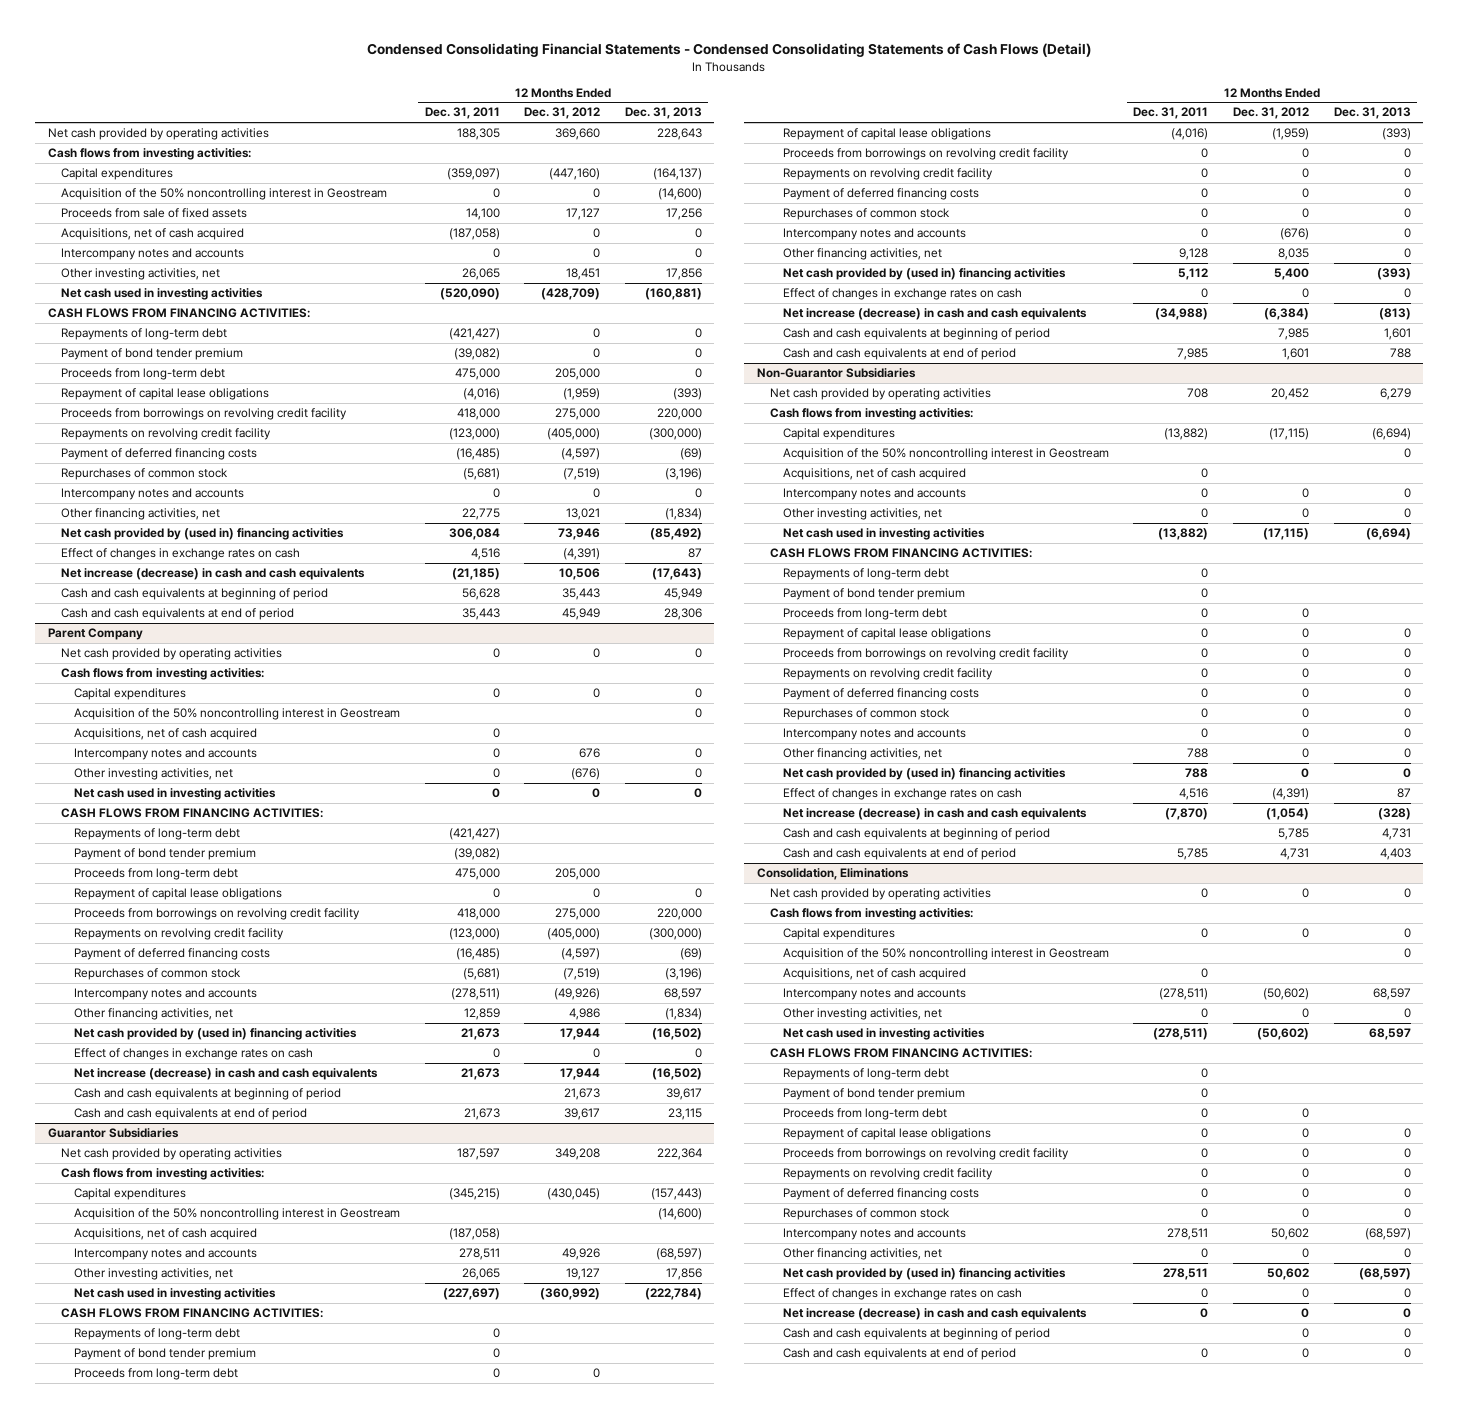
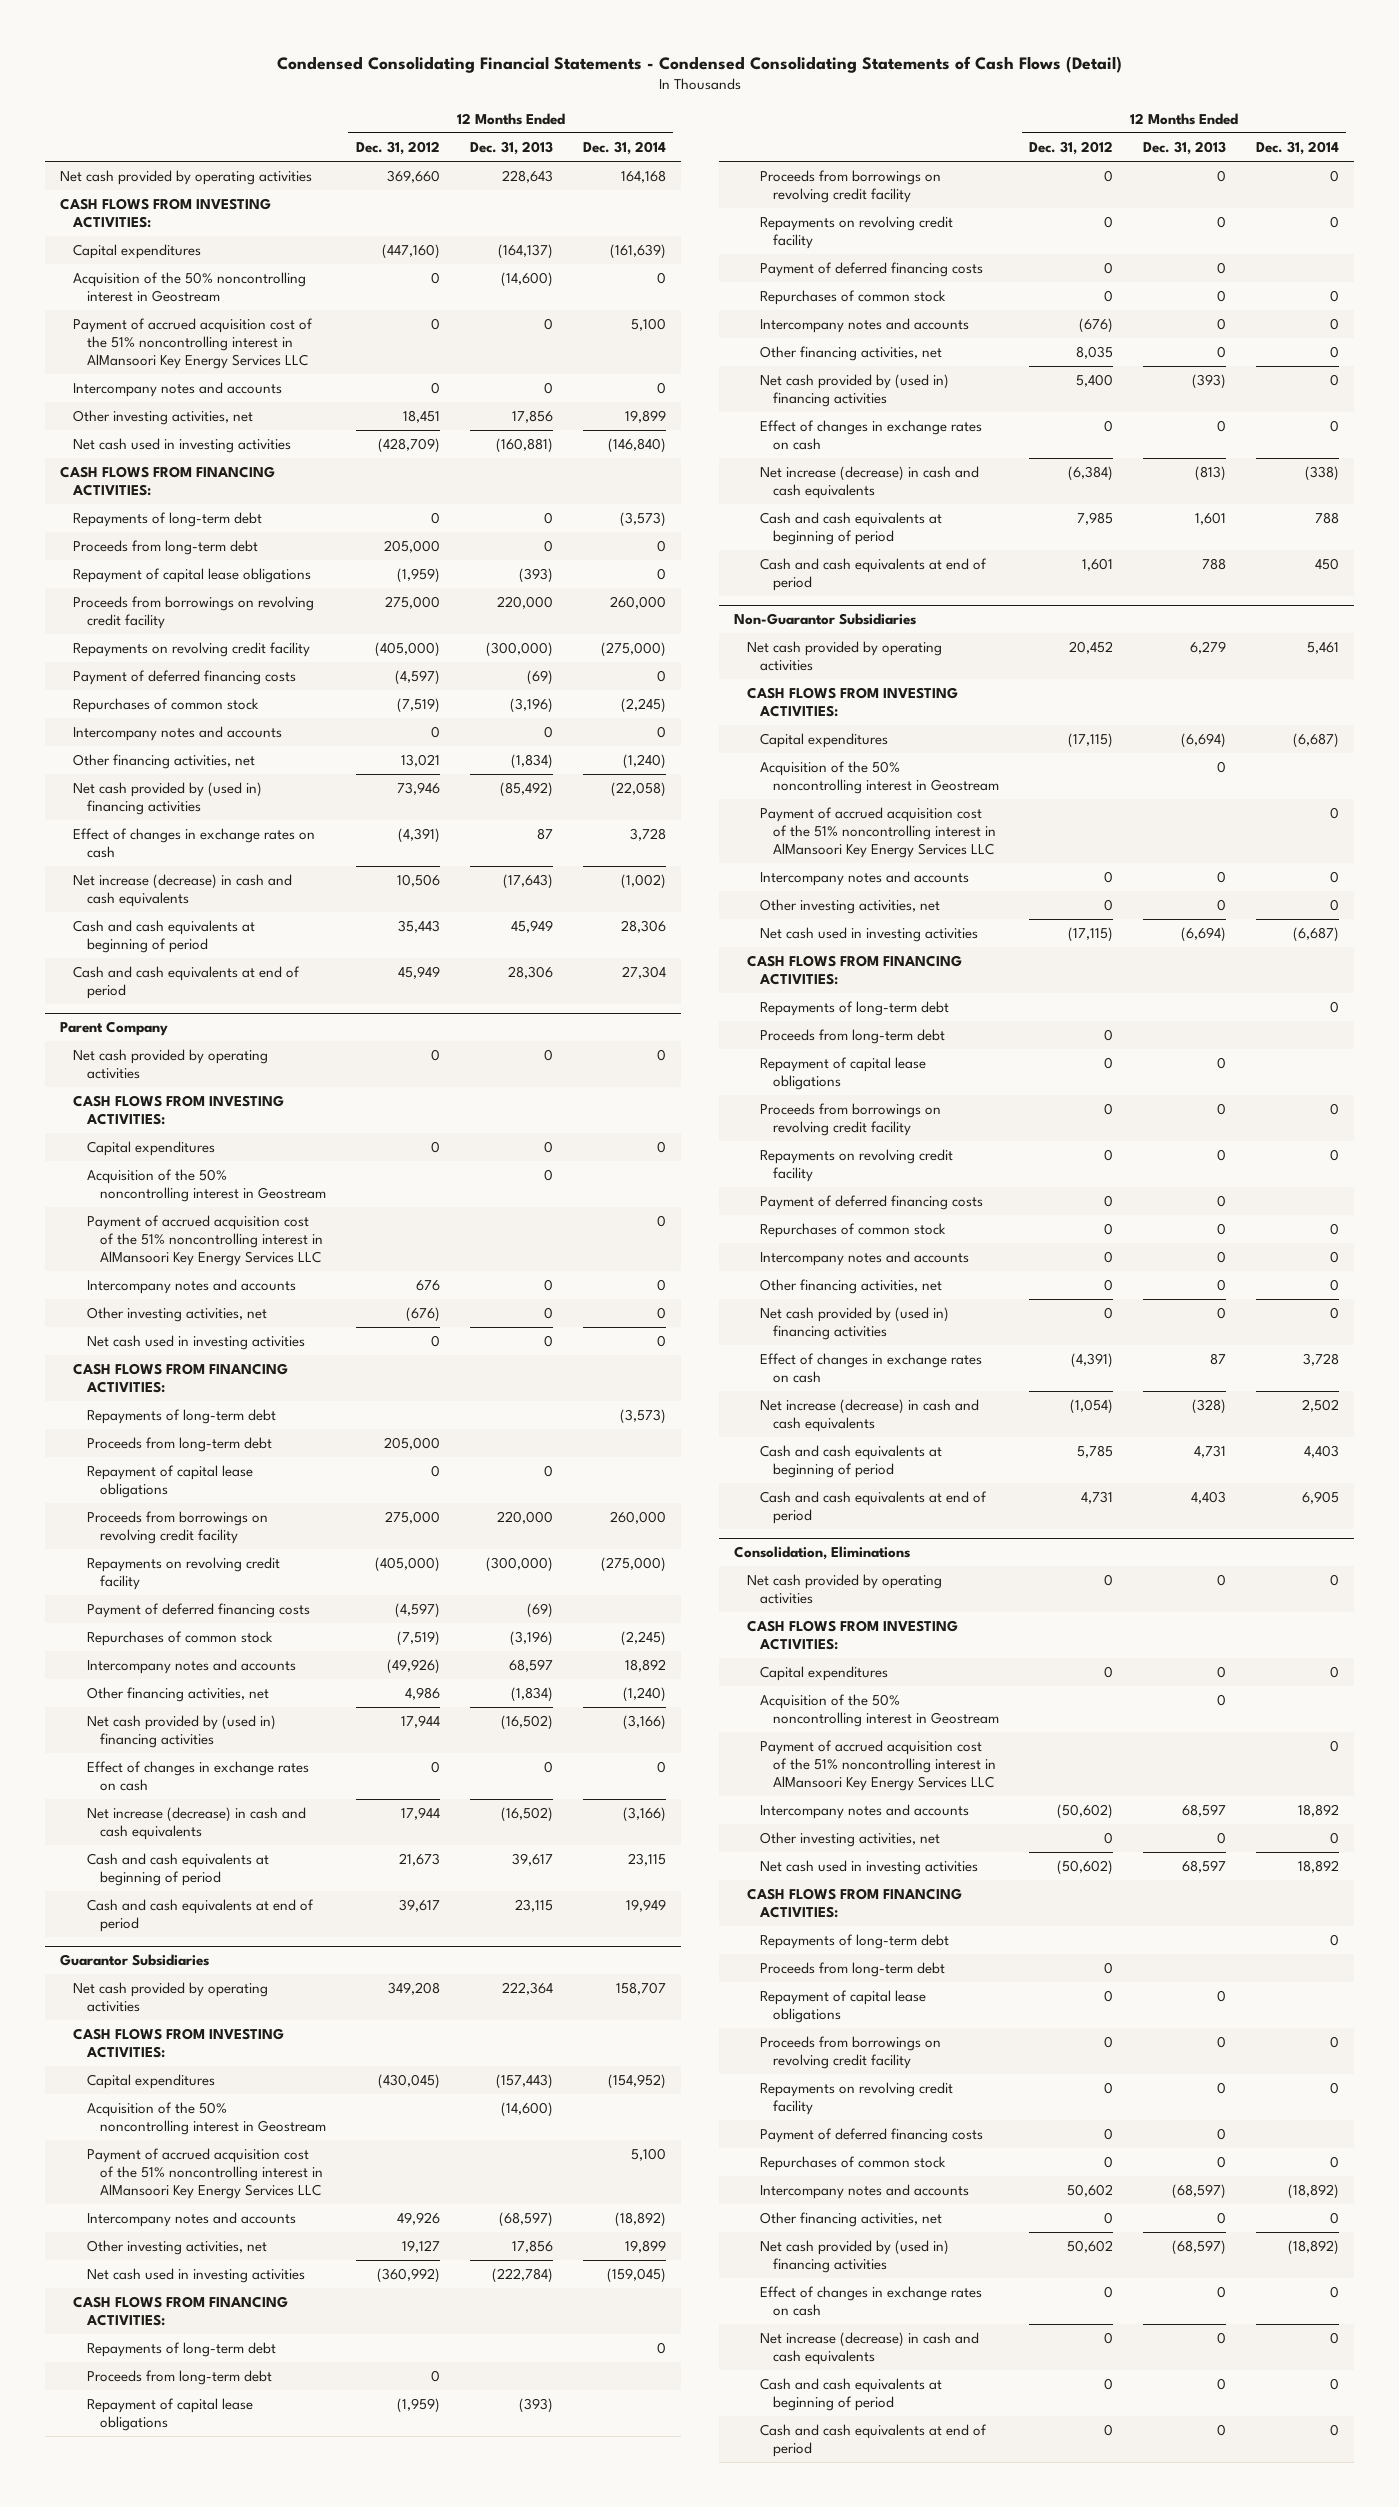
[424,107,500,120] Dec. 31, 2011 -> none
none -> [582,141,666,156] Dec. 31, 2014
[47,148,251,161] Cash flows from investing activities: -> [60,198,272,229] CASH FLOWS FROM INVESTING ACTIVITIES:
[60,208,247,219] Proceeds from sale of fixed assets -> none
[60,228,244,241] Acquisitions, net of cash acquired -> none
none -> [73,318,314,370] Payment of accrued acquisition cost of the 51% noncontrolling interest in AlMansoori Key Energy Services LLC
[60,348,243,361] Payment of bond tender premium -> none
[60,668,264,681] Cash flows from investing activities: -> [73,1095,285,1126] CASH FLOWS FROM INVESTING ACTIVITIES:
[73,728,257,741] Acquisitions, net of cash acquired -> none
none -> [86,1215,323,1267] Payment of accrued acquisition cost of the 51% noncontrolling interest in AlMansoori Key Energy Services LLC
[73,848,256,861] Payment of bond tender premium -> none
[60,1168,264,1181] Cash flows from investing activities: -> [73,2028,285,2059] CASH FLOWS FROM INVESTING ACTIVITIES:
[73,1228,257,1241] Acquisitions, net of cash acquired -> none
none -> [86,2148,323,2200] Payment of accrued acquisition cost of the 51% noncontrolling interest in AlMansoori Key Energy Services LLC
[73,1348,256,1361] Payment of bond tender premium -> none
[769,408,973,421] Cash flows from investing activities: -> [746,687,958,718] CASH FLOWS FROM INVESTING ACTIVITIES:
[782,468,966,481] Acquisitions, net of cash acquired -> none
none -> [760,807,997,859] Payment of accrued acquisition cost of the 51% noncontrolling interest in AlMansoori Key Energy Services LLC
[782,588,965,601] Payment of bond tender premium -> none
[769,908,973,921] Cash flows from investing activities: -> [746,1620,958,1651] CASH FLOWS FROM INVESTING ACTIVITIES:
[782,968,966,981] Acquisitions, net of cash acquired -> none
none -> [760,1740,997,1792] Payment of accrued acquisition cost of the 51% noncontrolling interest in AlMansoori Key Energy Services LLC
[782,1088,965,1101] Payment of bond tender premium -> none

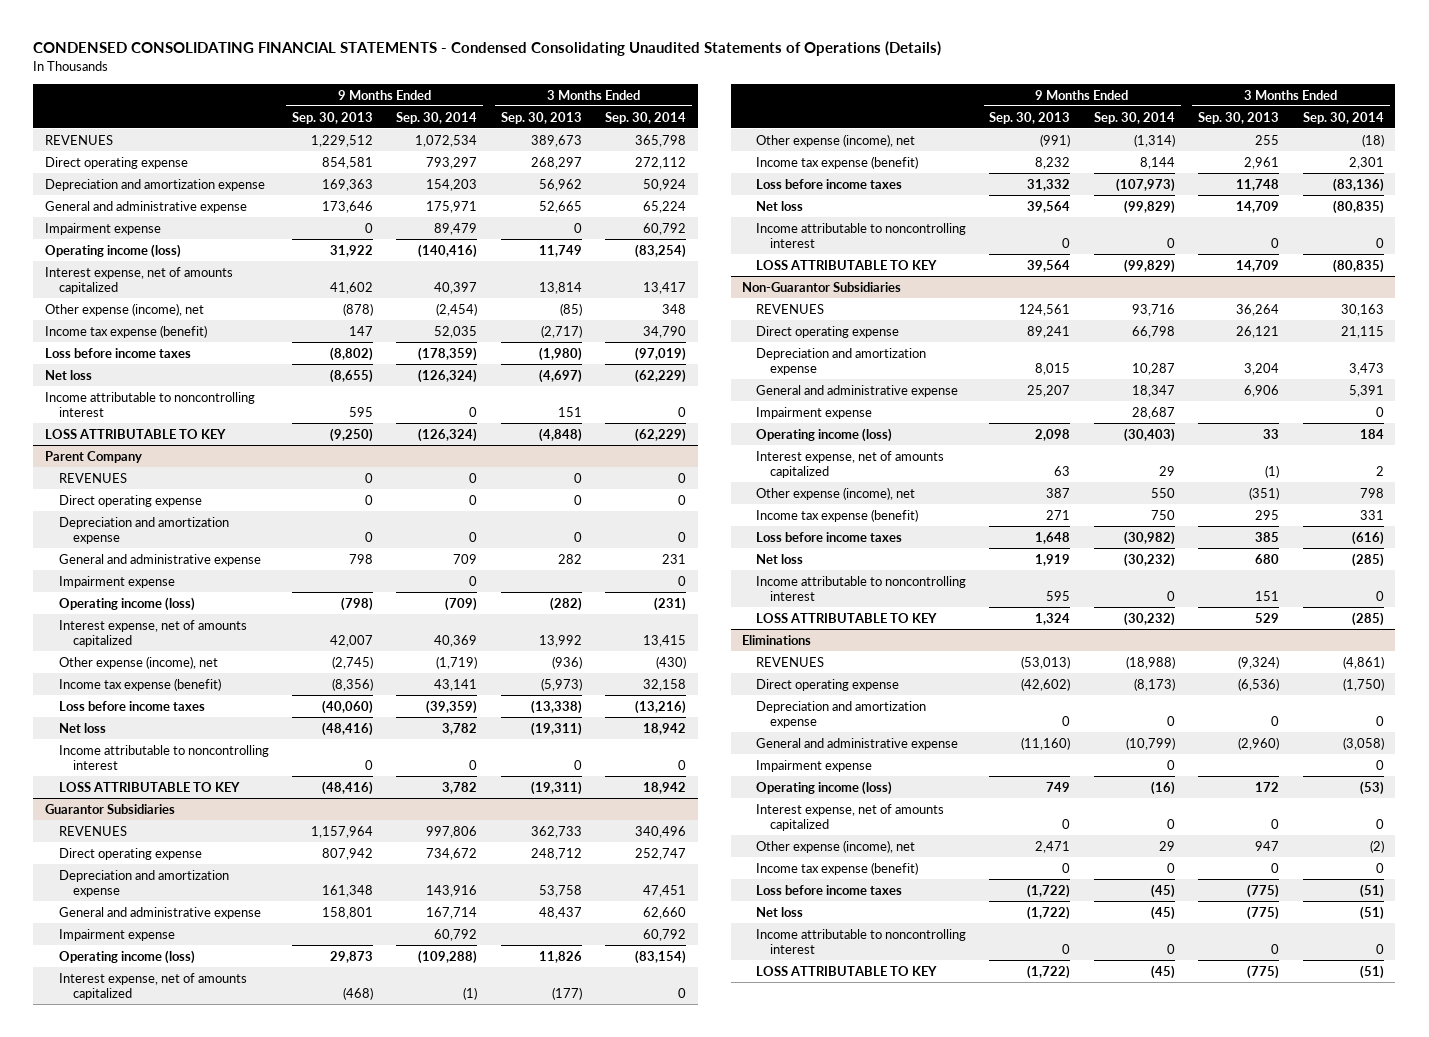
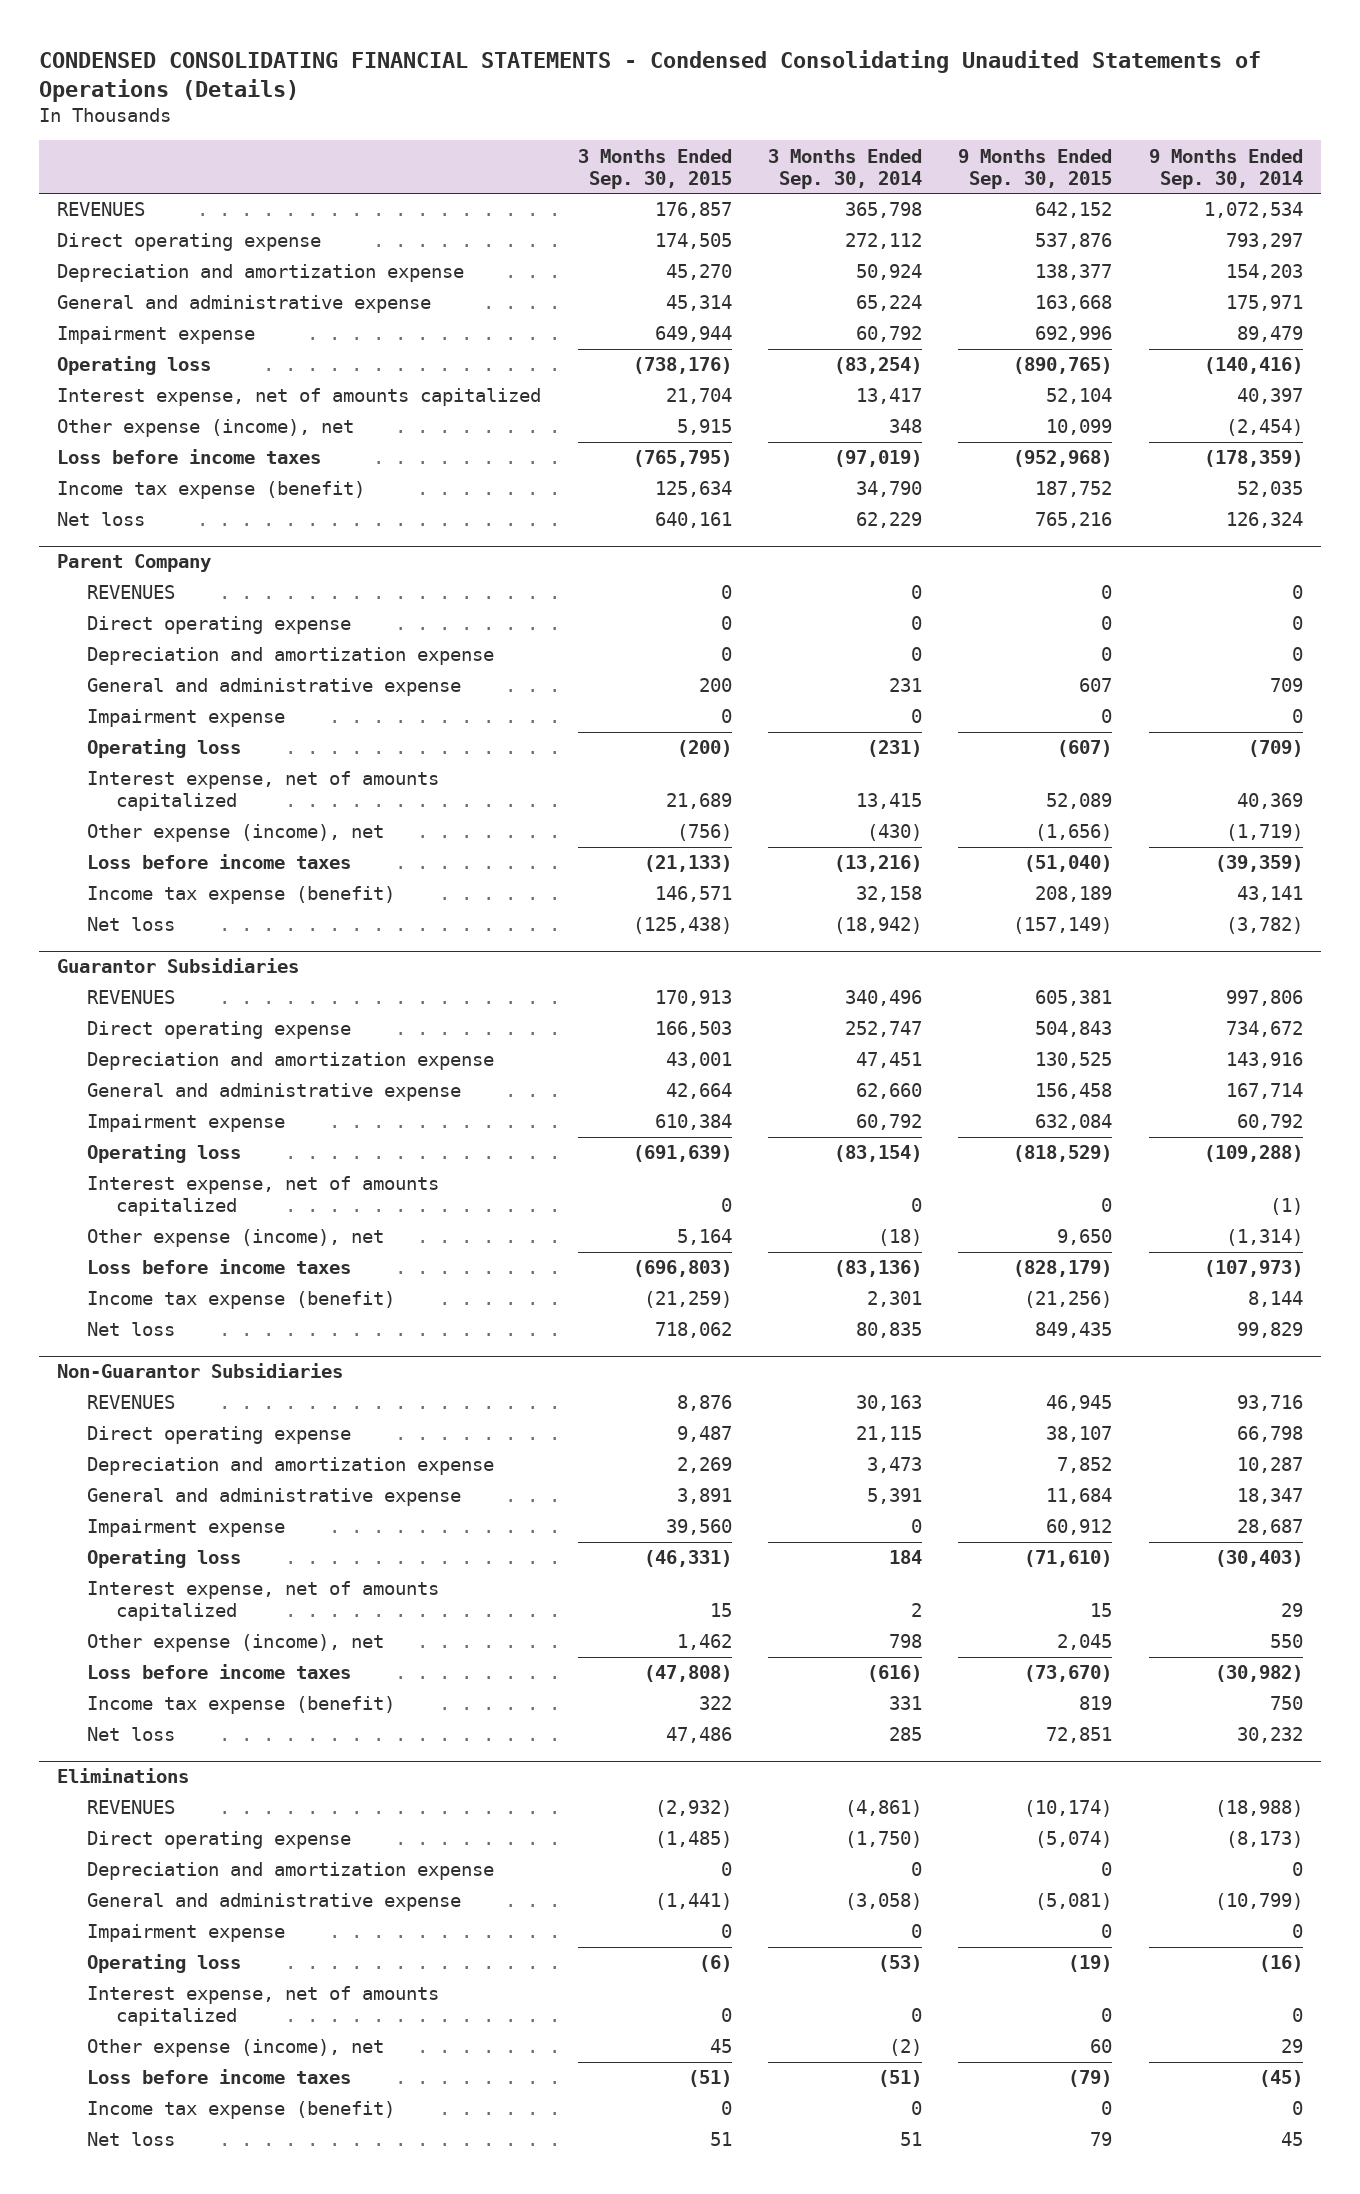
[292,111,374,124] Sep. 30, 2013 -> none
[500,111,582,124] Sep. 30, 2013 -> none
none -> [577,148,732,189] 3 Months Ended Sep. 30, 2015
none -> [958,148,1113,189] 9 Months Ended Sep. 30, 2015
[44,243,181,258] Operating income (loss) -> [57,356,212,376] Operating loss
[44,391,255,417] Income attributable to noncontrolling interest -> none
[44,428,226,439] LOSS ATTRIBUTABLE TO KEY -> none
[44,324,207,338] Income tax expense (benefit) -> [57,481,366,500] Income tax expense (benefit)
[418,368,478,383] (126,324) -> [1225,512,1303,529] 126,324
[635,368,687,383] (62,229) -> [856,512,923,529] 62,229
[58,596,195,611] Operating income (loss) -> [86,739,241,759] Operating loss
[58,744,269,770] Income attributable to noncontrolling interest -> none
[58,781,240,792] LOSS ATTRIBUTABLE TO KEY -> none
[58,677,221,691] Income tax expense (benefit) -> [86,886,395,905] Income tax expense (benefit)
[442,722,478,735] 3,782 -> [1225,917,1303,935] (3,782)
[643,722,687,735] 18,942 -> [834,917,923,935] (18,942)
[58,949,195,964] Operating income (loss) -> [86,1144,241,1164] Operating loss
[756,222,967,248] Income attributable to noncontrolling interest -> none
[756,259,938,270] LOSS ATTRIBUTABLE TO KEY -> none
[756,155,919,169] Income tax expense (benefit) -> [86,1291,395,1310] Income tax expense (benefit)
[1123,199,1175,214] (99,829) -> [1236,1322,1303,1339] 99,829
[1332,199,1384,214] (80,835) -> [856,1322,923,1339] 80,835
[756,427,893,442] Operating income (loss) -> [86,1549,241,1569] Operating loss
[756,575,967,601] Income attributable to noncontrolling interest -> none
[756,612,938,623] LOSS ATTRIBUTABLE TO KEY -> none
[756,508,919,522] Income tax expense (benefit) -> [86,1696,395,1715] Income tax expense (benefit)
[1123,552,1175,567] (30,232) -> [1236,1727,1303,1744] 30,232
[1351,552,1384,567] (285) -> [889,1727,923,1742] 285
[756,780,893,795] Operating income (loss) -> [86,1954,241,1974] Operating loss
[756,928,967,954] Income attributable to noncontrolling interest -> none
[756,965,938,976] LOSS ATTRIBUTABLE TO KEY -> none
[756,861,919,875] Income tax expense (benefit) -> [86,2101,395,2120] Income tax expense (benefit)
[1150,905,1175,920] (45) -> [1280,2132,1303,2147] 45
[1359,905,1384,920] (51) -> [900,2132,923,2147] 51

